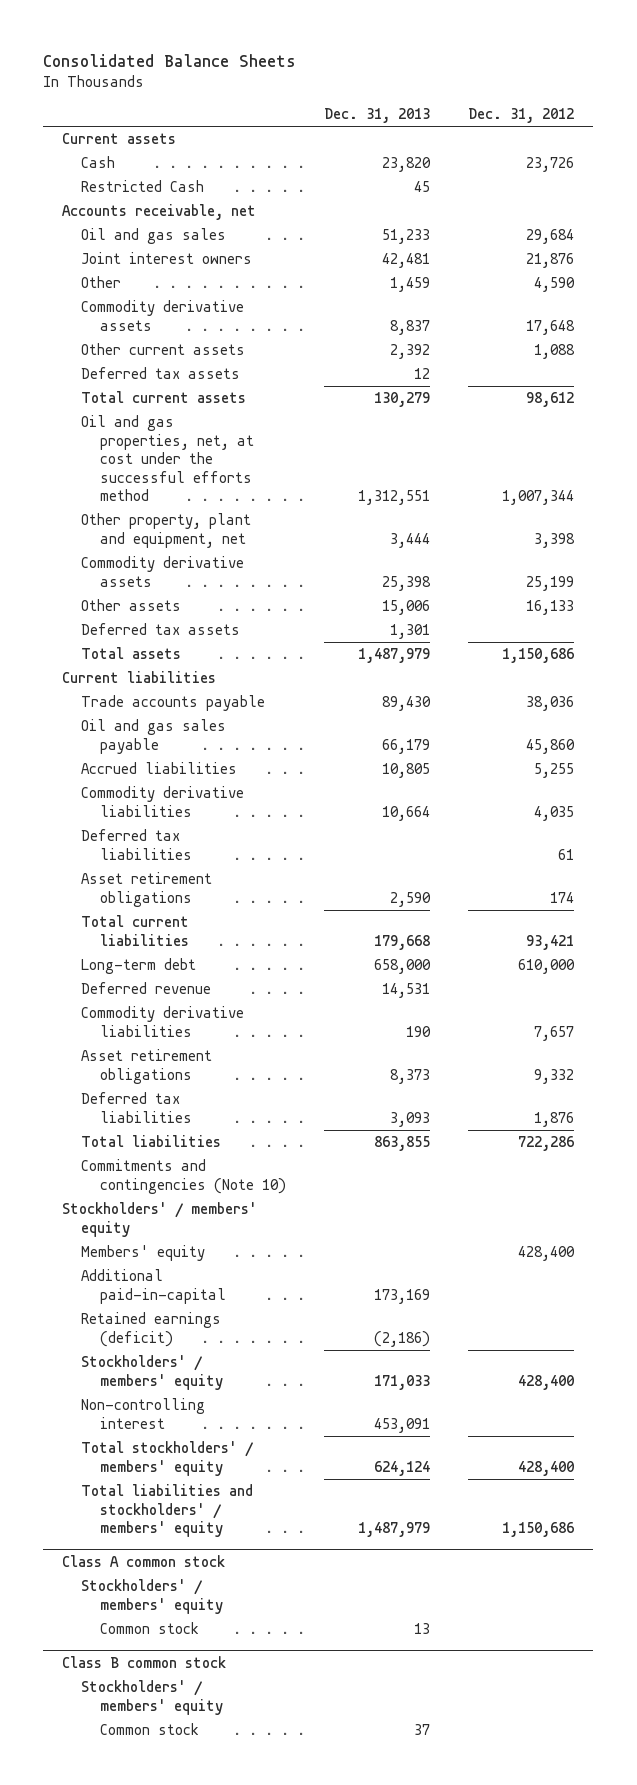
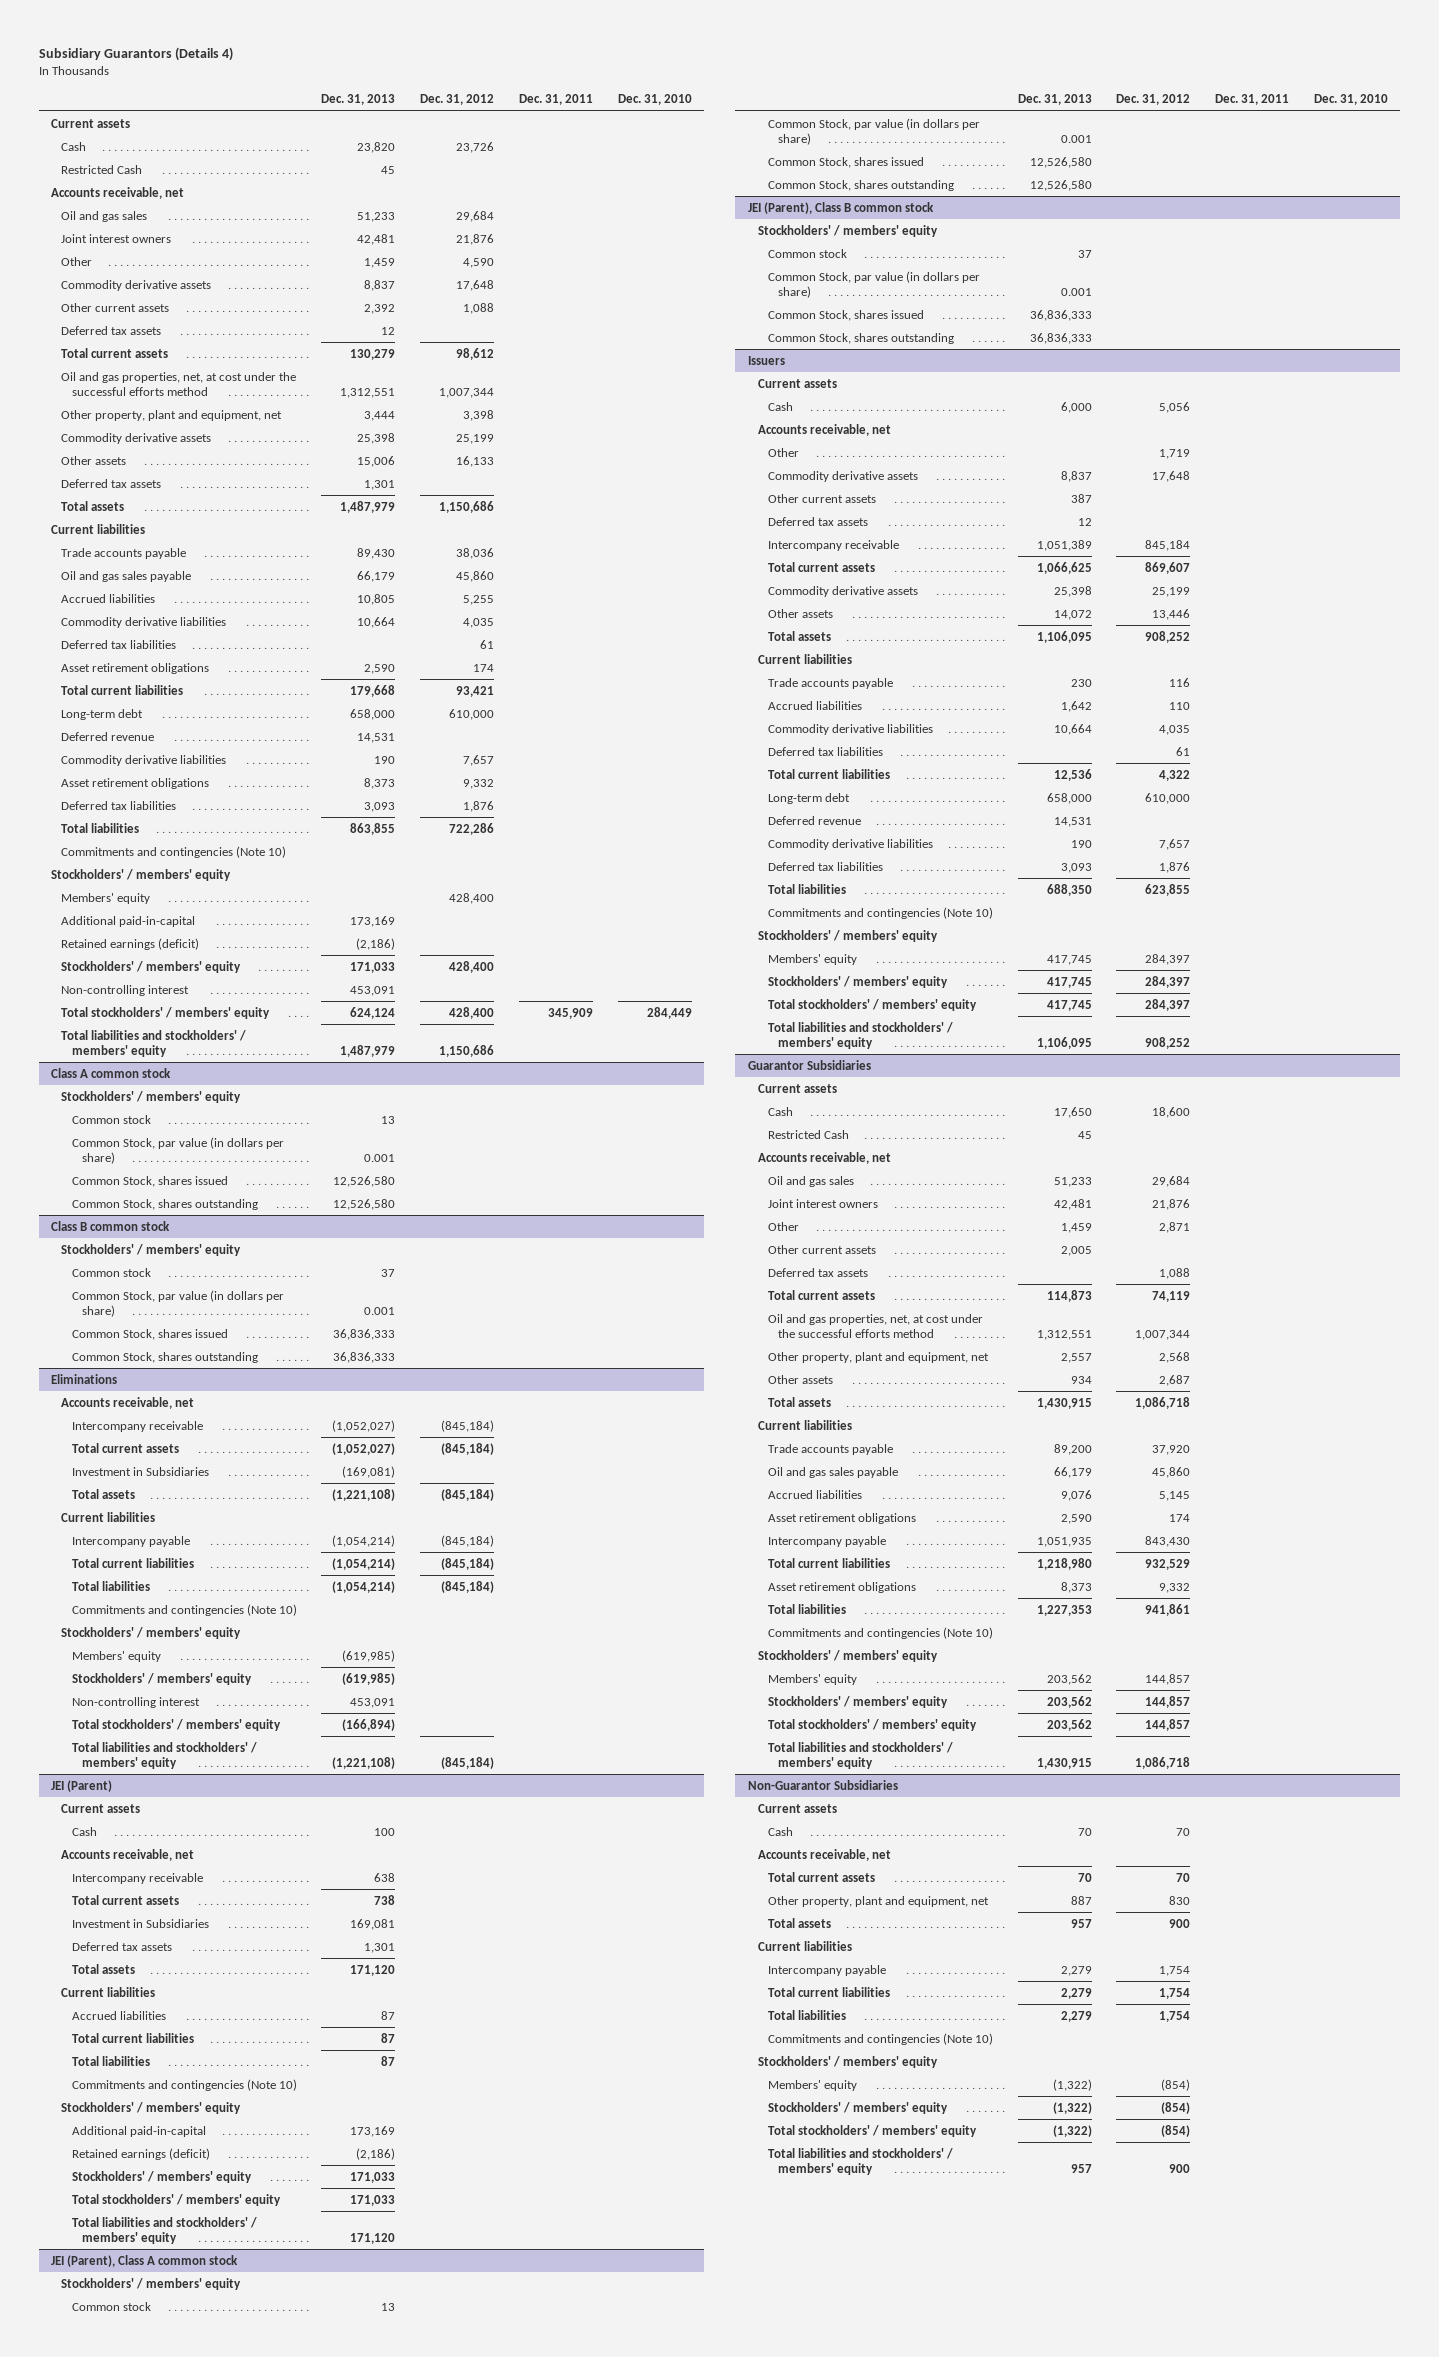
[43,53,297,67] Consolidated Balance Sheets -> [38,47,233,62] Subsidiary Guarantors (Details 4)
none -> [518,93,593,105] Dec. 31, 2011
none -> [617,93,692,105] Dec. 31, 2010
none -> [71,1136,284,1164] Common Stock, par value (in dollars per share)
none -> [71,1175,228,1187] Common Stock, shares issued
none -> [71,1198,258,1210] Common Stock, shares outstanding
none -> [71,1289,284,1317] Common Stock, par value (in dollars per share)
none -> [71,1328,228,1340] Common Stock, shares issued
none -> [71,1351,258,1363] Common Stock, shares outstanding
none -> [51,1373,118,1384] Eliminations
none -> [61,1396,195,1409] Accounts receivable, net
none -> [71,1420,203,1432] Intercompany receivable
none -> [71,1442,179,1453] Total current assets
none -> [71,1466,209,1476] Investment in Subsidiaries
none -> [71,1488,135,1499] Total assets
none -> [61,1511,156,1522] Current liabilities
none -> [71,1535,190,1547] Intercompany payable
none -> [71,1557,194,1568] Total current liabilities
none -> [71,1580,150,1591] Total liabilities
none -> [71,1603,297,1616] Commitments and contingencies (Note 10)
none -> [61,1626,242,1639] Stockholders' / members' equity
none -> [71,1650,161,1662] Members' equity
none -> [71,1672,252,1685] Stockholders' / members' equity
none -> [71,1696,200,1708] Non-controlling interest
none -> [71,1718,281,1731] Total stockholders' / members' equity
none -> [71,1741,257,1769] Total liabilities and stockholders' / members' equity
none -> [51,1779,113,1792] JEI (Parent)
none -> [61,1803,141,1813] Current assets
none -> [71,1826,97,1836] Cash
none -> [61,1848,195,1861] Accounts receivable, net
none -> [71,1872,203,1884] Intercompany receivable
none -> [71,1894,179,1905] Total current assets
none -> [71,1918,209,1928] Investment in Subsidiaries
none -> [71,1941,172,1951] Deferred tax assets
none -> [71,1963,135,1974] Total assets
none -> [61,1986,156,1997] Current liabilities
none -> [71,2010,166,2020] Accrued liabilities
none -> [71,2032,194,2043] Total current liabilities
none -> [71,2055,150,2066] Total liabilities
none -> [71,2078,297,2091] Commitments and contingencies (Note 10)
none -> [61,2101,242,2114] Stockholders' / members' equity
none -> [71,2125,206,2137] Additional paid-in-capital
none -> [71,2147,210,2160] Retained earnings (deficit)
none -> [71,2170,252,2183] Stockholders' / members' equity
none -> [71,2193,281,2206] Total stockholders' / members' equity
none -> [71,2216,257,2244] Total liabilities and stockholders' / members' equity
none -> [51,2254,239,2267] JEI (Parent), Class A common stock
none -> [61,2277,242,2290] Stockholders' / members' equity
none -> [71,2301,151,2311] Common stock
none -> [767,117,980,145] Common Stock, par value (in dollars per share)
none -> [767,156,924,168] Common Stock, shares issued
none -> [767,179,954,191] Common Stock, shares outstanding
none -> [747,201,934,214] JEI (Parent), Class B common stock
none -> [757,224,938,237] Stockholders' / members' equity
none -> [767,248,847,258] Common stock
none -> [767,270,980,298] Common Stock, par value (in dollars per share)
none -> [767,309,924,321] Common Stock, shares issued
none -> [767,332,954,344] Common Stock, shares outstanding
none -> [747,355,785,365] Issuers
none -> [757,378,837,388] Current assets
none -> [767,401,793,411] Cash
none -> [757,423,891,436] Accounts receivable, net
none -> [767,447,799,457] Other
none -> [767,470,918,482] Commodity derivative assets
none -> [767,493,876,503] Other current assets
none -> [767,516,868,526] Deferred tax assets
none -> [767,539,899,551] Intercompany receivable
none -> [767,561,875,572] Total current assets
none -> [767,585,918,597] Commodity derivative assets
none -> [767,608,833,618] Other assets
none -> [767,630,831,641] Total assets
none -> [757,653,852,664] Current liabilities
none -> [767,677,893,689] Trade accounts payable
none -> [767,700,862,710] Accrued liabilities
none -> [767,723,933,735] Commodity derivative liabilities
none -> [767,746,883,756] Deferred tax liabilities
none -> [767,768,890,779] Total current liabilities
none -> [767,792,850,804] Long-term debt
none -> [767,815,861,825] Deferred revenue
none -> [767,838,933,850] Commodity derivative liabilities
none -> [767,861,883,871] Deferred tax liabilities
none -> [767,883,846,894] Total liabilities
none -> [767,906,993,919] Commitments and contingencies (Note 10)
none -> [757,929,938,942] Stockholders' / members' equity
none -> [767,953,857,965] Members' equity
none -> [767,975,948,988] Stockholders' / members' equity
none -> [767,998,977,1011] Total stockholders' / members' equity
none -> [767,1021,953,1049] Total liabilities and stockholders' / members' equity
none -> [747,1059,871,1070] Guarantor Subsidiaries
none -> [757,1083,837,1093] Current assets
none -> [767,1106,793,1116] Cash
none -> [767,1129,849,1139] Restricted Cash
none -> [757,1151,891,1164] Accounts receivable, net
none -> [767,1175,854,1187] Oil and gas sales
none -> [767,1198,878,1208] Joint interest owners
none -> [767,1221,799,1231] Other
none -> [767,1244,876,1254] Other current assets
none -> [767,1267,868,1277] Deferred tax assets
none -> [767,1289,875,1300] Total current assets
none -> [767,1313,983,1338] Oil and gas properties, net, at cost under the successful efforts method
none -> [767,1351,989,1363] Other property, plant and equipment, net
none -> [767,1374,833,1384] Other assets
none -> [767,1396,831,1407] Total assets
none -> [757,1419,852,1430] Current liabilities
none -> [767,1443,893,1455] Trade accounts payable
none -> [767,1466,898,1478] Oil and gas sales payable
none -> [767,1489,862,1499] Accrued liabilities
none -> [767,1512,916,1524] Asset retirement obligations
none -> [767,1535,886,1547] Intercompany payable
none -> [767,1557,890,1568] Total current liabilities
none -> [767,1581,916,1593] Asset retirement obligations
none -> [767,1603,846,1614] Total liabilities
none -> [767,1626,993,1639] Commitments and contingencies (Note 10)
none -> [757,1649,938,1662] Stockholders' / members' equity
none -> [767,1673,857,1685] Members' equity
none -> [767,1695,948,1708] Stockholders' / members' equity
none -> [767,1718,977,1731] Total stockholders' / members' equity
none -> [767,1741,953,1769] Total liabilities and stockholders' / members' equity
none -> [747,1779,898,1790] Non-Guarantor Subsidiaries
none -> [757,1803,837,1813] Current assets
none -> [767,1826,793,1836] Cash
none -> [757,1848,891,1861] Accounts receivable, net
none -> [767,1871,875,1882] Total current assets
none -> [767,1895,989,1907] Other property, plant and equipment, net
none -> [767,1917,831,1928] Total assets
none -> [757,1940,852,1951] Current liabilities
none -> [767,1964,886,1976] Intercompany payable
none -> [767,1986,890,1997] Total current liabilities
none -> [767,2009,846,2020] Total liabilities
none -> [767,2032,993,2045] Commitments and contingencies (Note 10)
none -> [757,2055,938,2068] Stockholders' / members' equity
none -> [767,2079,857,2091] Members' equity
none -> [767,2101,948,2114] Stockholders' / members' equity
none -> [767,2124,977,2137] Total stockholders' / members' equity
none -> [767,2147,953,2175] Total liabilities and stockholders' / members' equity

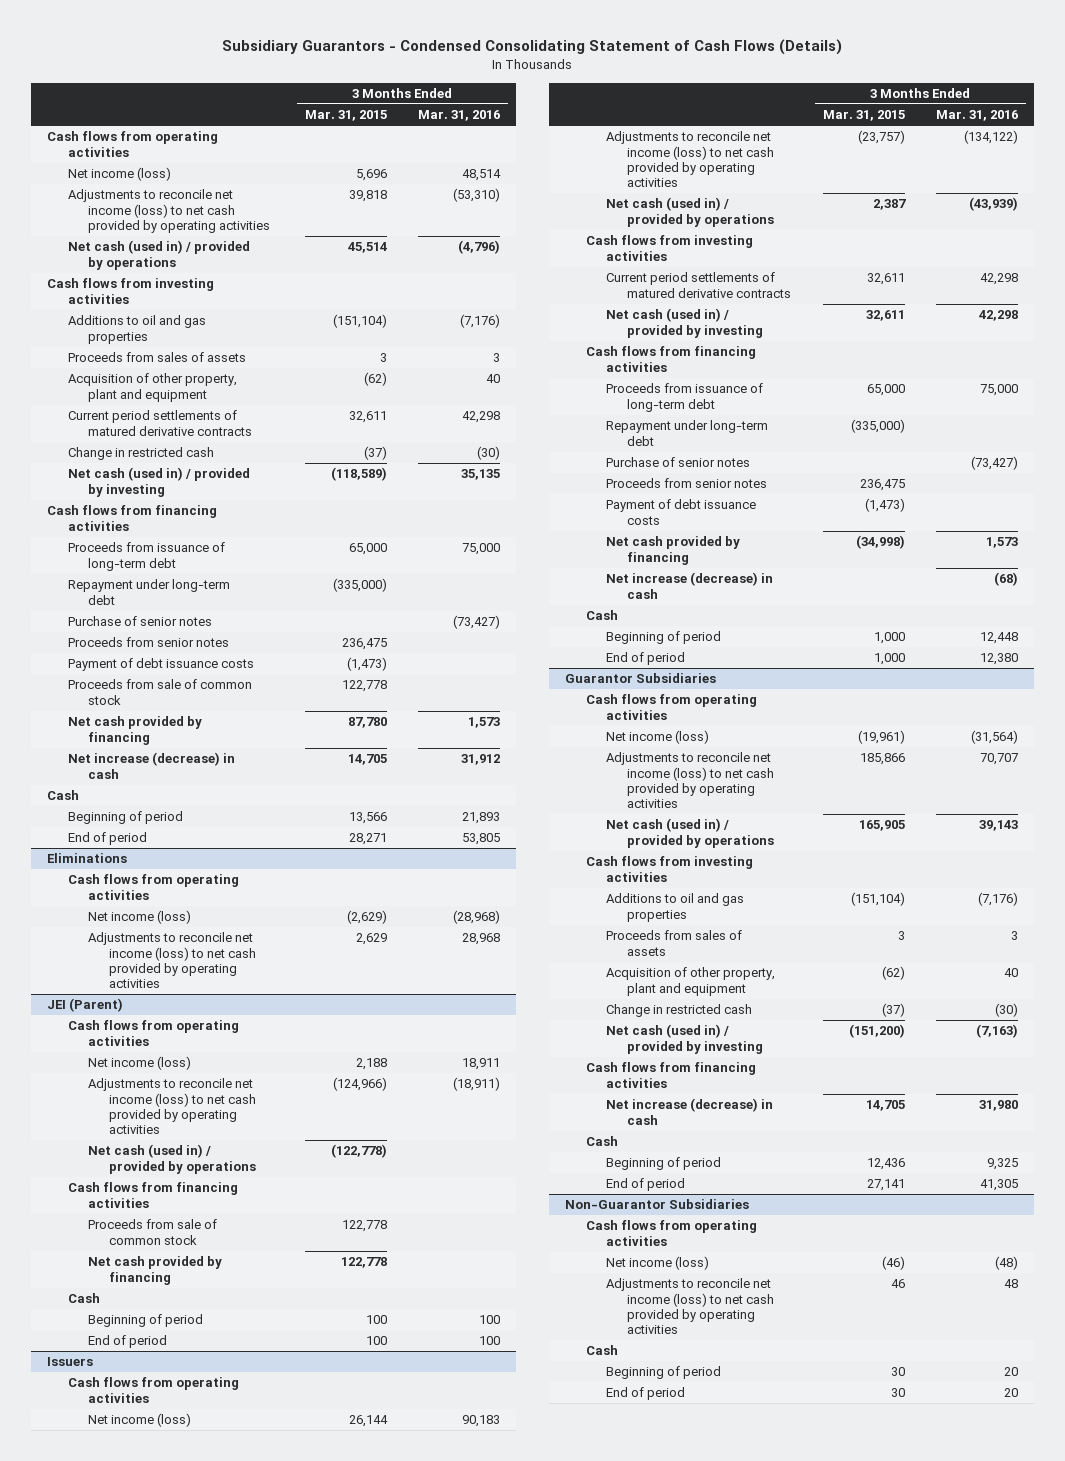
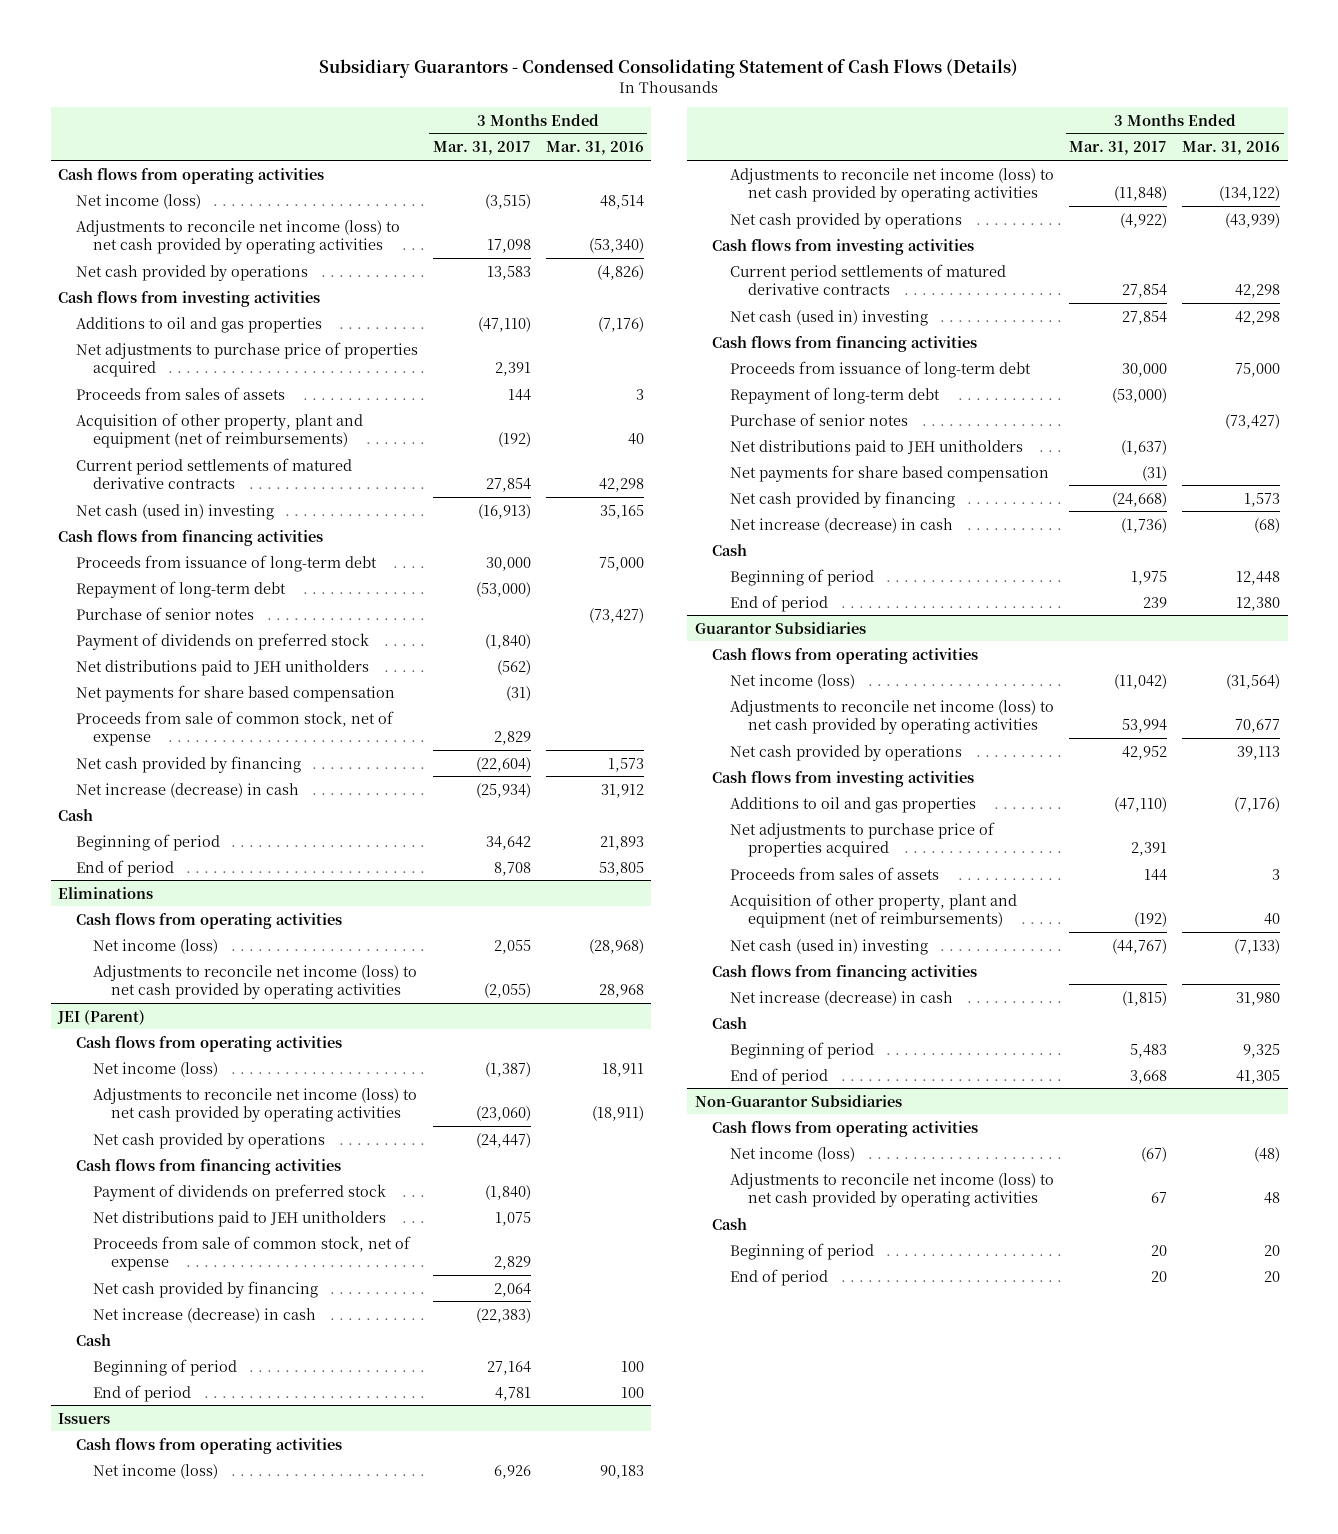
[304,110,387,122] Mar. 31, 2015 -> none
none -> [432,141,531,156] Mar. 31, 2017
[453,188,501,203] (53,310) -> [588,238,644,254] (53,340)
[67,240,250,270] Net cash (used in) / provided by operations -> [75,264,308,281] Net cash provided by operations
[458,240,501,255] (4,796) -> [596,264,644,280] (4,826)
none -> [75,341,418,378] Net adjustments to purchase price of properties acquired
[67,373,237,402] Acquisition of other property, plant and equipment -> [75,412,363,449] Acquisition of other property, plant and equipment (net of reimbursements)
[67,447,214,461] Change in restricted cash -> none
[67,467,250,497] Net cash (used in) / provided by investing -> [75,503,274,520] Net cash (used in) investing
[461,469,501,481] 35,135 -> [599,504,644,519] 35,165
[67,579,230,605] Repayment under long-term debt -> [75,580,286,598] Repayment of long-term debt
[67,637,229,648] Proceeds from senior notes -> none
[67,658,254,672] Payment of debt issuance costs -> none
none -> [75,632,369,650] Payment of dividends on preferred stock
none -> [75,659,369,676] Net distributions paid to JEH unitholders
none -> [75,684,395,702] Net payments for share based compensation
[67,679,252,705] Proceeds from sale of common stock -> [75,710,394,747] Proceeds from sale of common stock, net of expense
[88,1144,257,1174] Net cash (used in) / provided by operations -> [93,1132,326,1149] Net cash provided by operations
none -> [93,1183,387,1201] Payment of dividends on preferred stock
none -> [93,1210,387,1227] Net distributions paid to JEH unitholders
[88,1219,218,1245] Proceeds from sale of common stock -> [93,1235,412,1272] Proceeds from sale of common stock, net of expense
none -> [93,1307,317,1323] Net increase (decrease) in cash
[606,197,775,227] Net cash (used in) / provided by operations -> [730,212,963,229] Net cash provided by operations
[606,308,764,338] Net cash (used in) / provided by investing -> [730,309,929,326] Net cash (used in) investing
[606,420,769,446] Repayment under long-term debt -> [730,386,941,404] Repayment of long-term debt
[606,478,768,489] Proceeds from senior notes -> none
[606,499,757,525] Payment of debt issuance costs -> none
none -> [730,439,1024,456] Net distributions paid to JEH unitholders
none -> [730,464,1050,482] Net payments for share based compensation
[980,753,1019,766] 70,707 -> [1235,719,1281,734] 70,677
[606,818,775,848] Net cash (used in) / provided by operations -> [730,744,963,761] Net cash provided by operations
[979,820,1019,832] 39,143 -> [1237,745,1281,760] 39,113
none -> [730,821,996,858] Net adjustments to purchase price of properties acquired
[606,1004,753,1018] Change in restricted cash -> none
[606,967,776,996] Acquisition of other property, plant and equipment -> [730,892,1018,929] Acquisition of other property, plant and equipment (net of reimbursements)
[606,1024,764,1054] Net cash (used in) / provided by investing -> [730,938,929,955] Net cash (used in) investing
[976,1024,1019,1039] (7,163) -> [1234,938,1281,954] (7,133)

